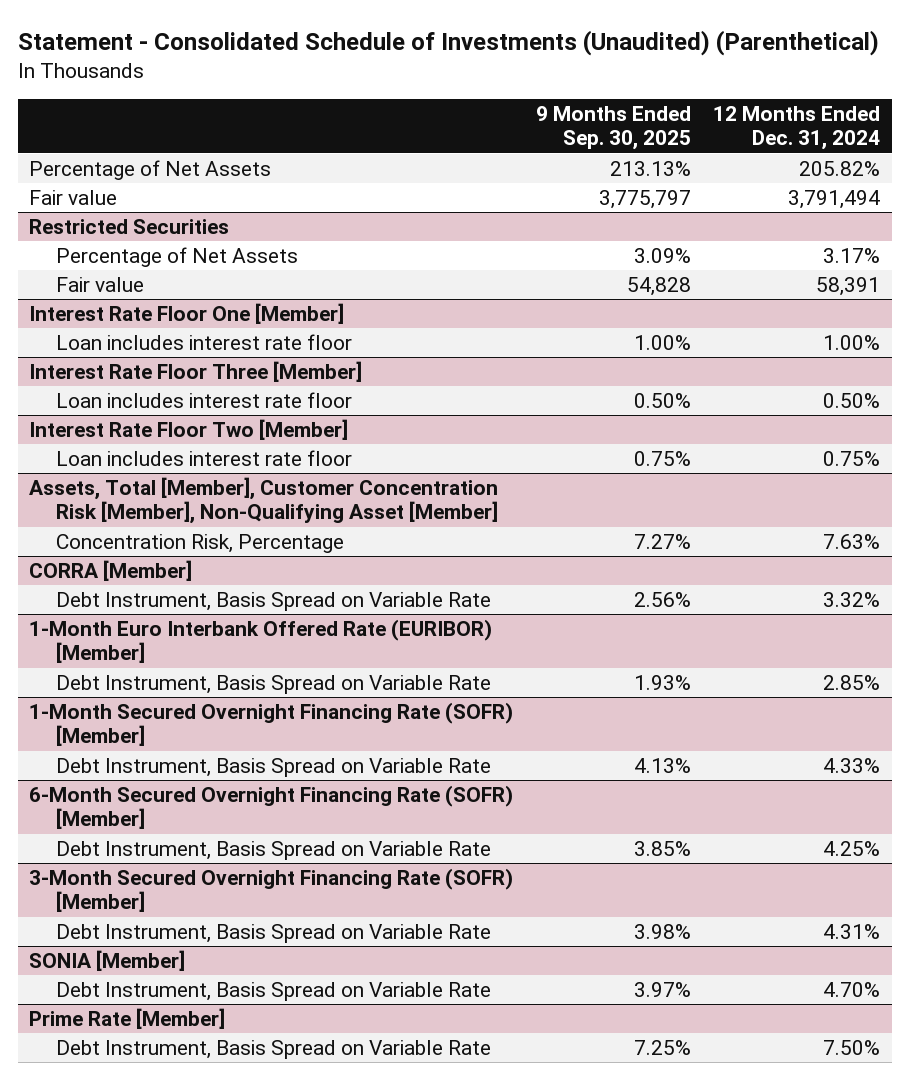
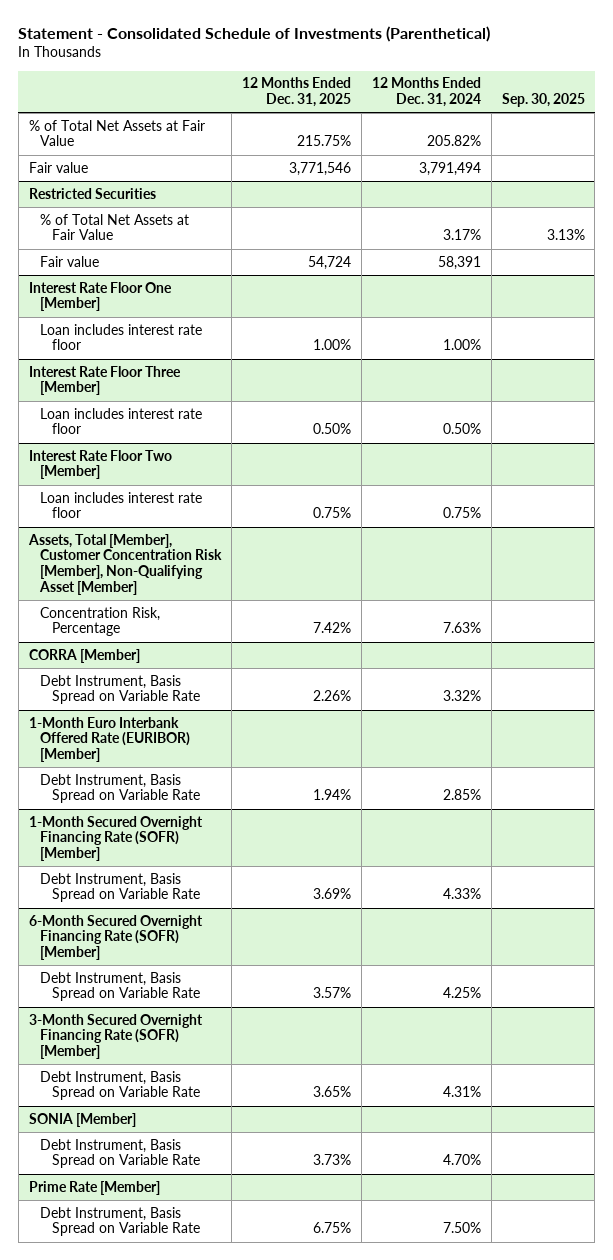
[17,30,879,57] Statement - Consolidated Schedule of Investments (Unaudited) (Parenthetical) -> [18,26,491,43] Statement - Consolidated Schedule of Investments (Parenthetical)
[535,106,691,151] 9 Months Ended Sep. 30, 2025 -> none
none -> [242,77,352,108] 12 Months Ended Dec. 31, 2025
none -> [501,93,585,108] Sep. 30, 2025
[29,160,272,181] Percentage of Net Assets -> [28,119,205,147] % of Total Net Assets at Fair Value
[56,247,299,268] Percentage of Net Assets -> [40,213,190,241] % of Total Net Assets at Fair Value

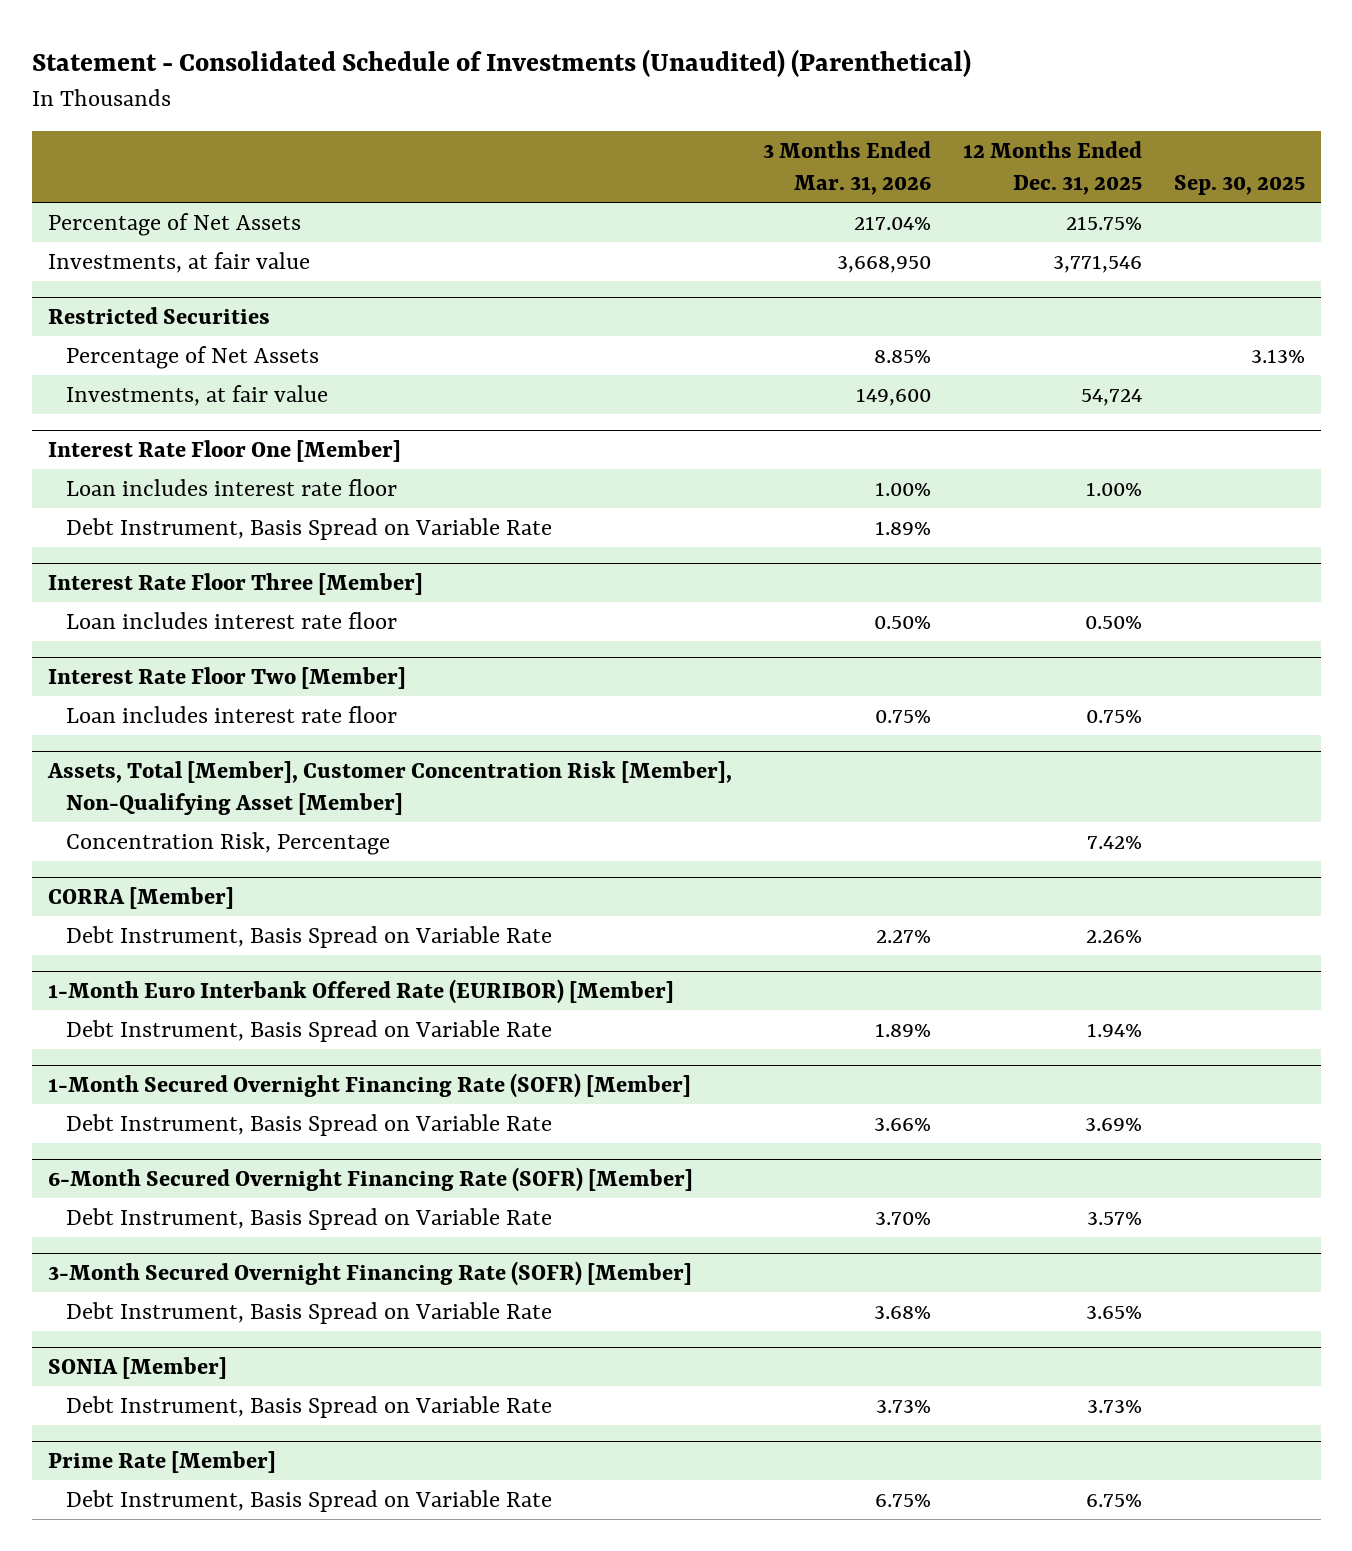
[18,26,491,43] Statement - Consolidated Schedule of Investments (Parenthetical) -> [31,49,971,78] Statement - Consolidated Schedule of Investments (Unaudited) (Parenthetical)
[371,77,481,108] 12 Months Ended Dec. 31, 2024 -> none
none -> [763,141,932,196] 3 Months Ended Mar. 31, 2026
[28,119,205,147] % of Total Net Assets at Fair Value -> [47,212,301,236] Percentage of Net Assets
[28,161,88,173] Fair value -> [47,251,310,273] Investments, at fair value
[40,213,190,241] % of Total Net Assets at Fair Value -> [66,345,320,369] Percentage of Net Assets
[40,255,100,267] Fair value -> [66,384,329,406] Investments, at fair value
none -> [66,517,553,540] Debt Instrument, Basis Spread on Variable Rate

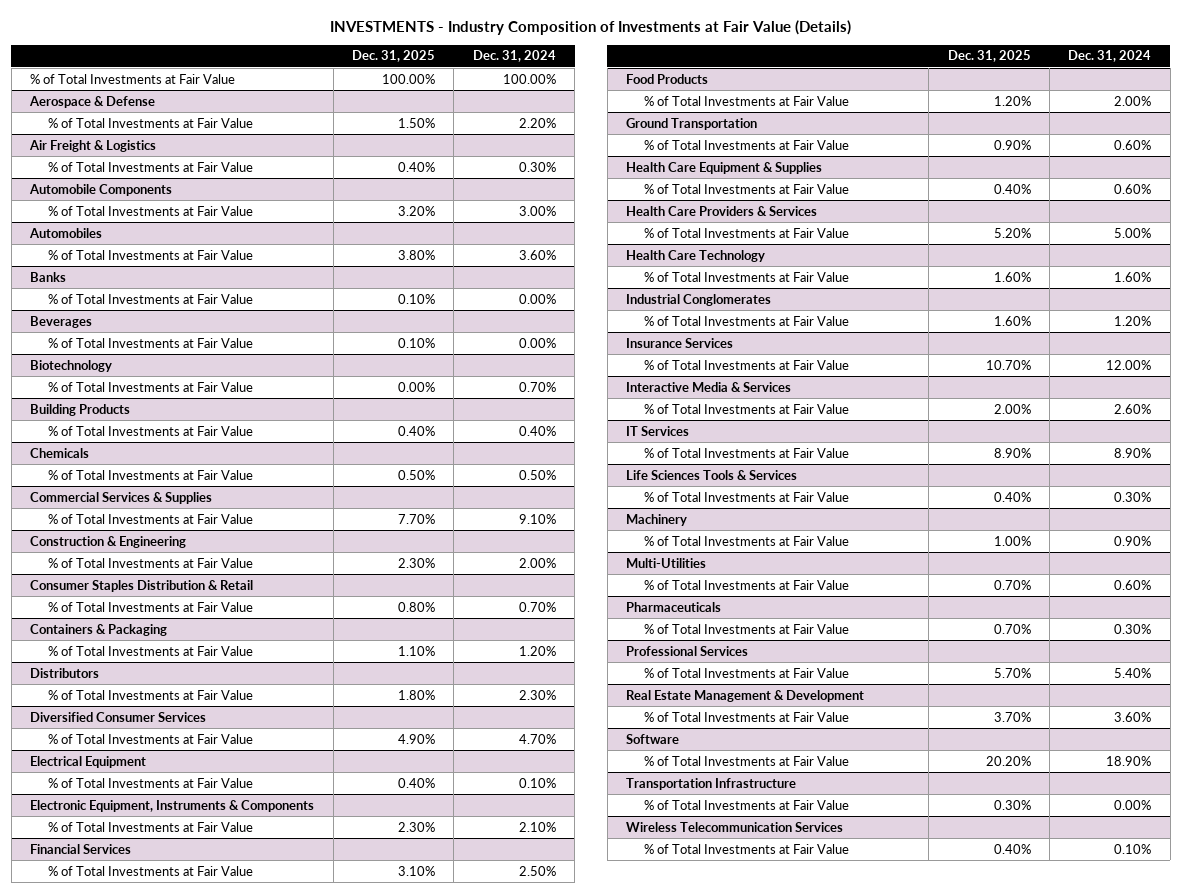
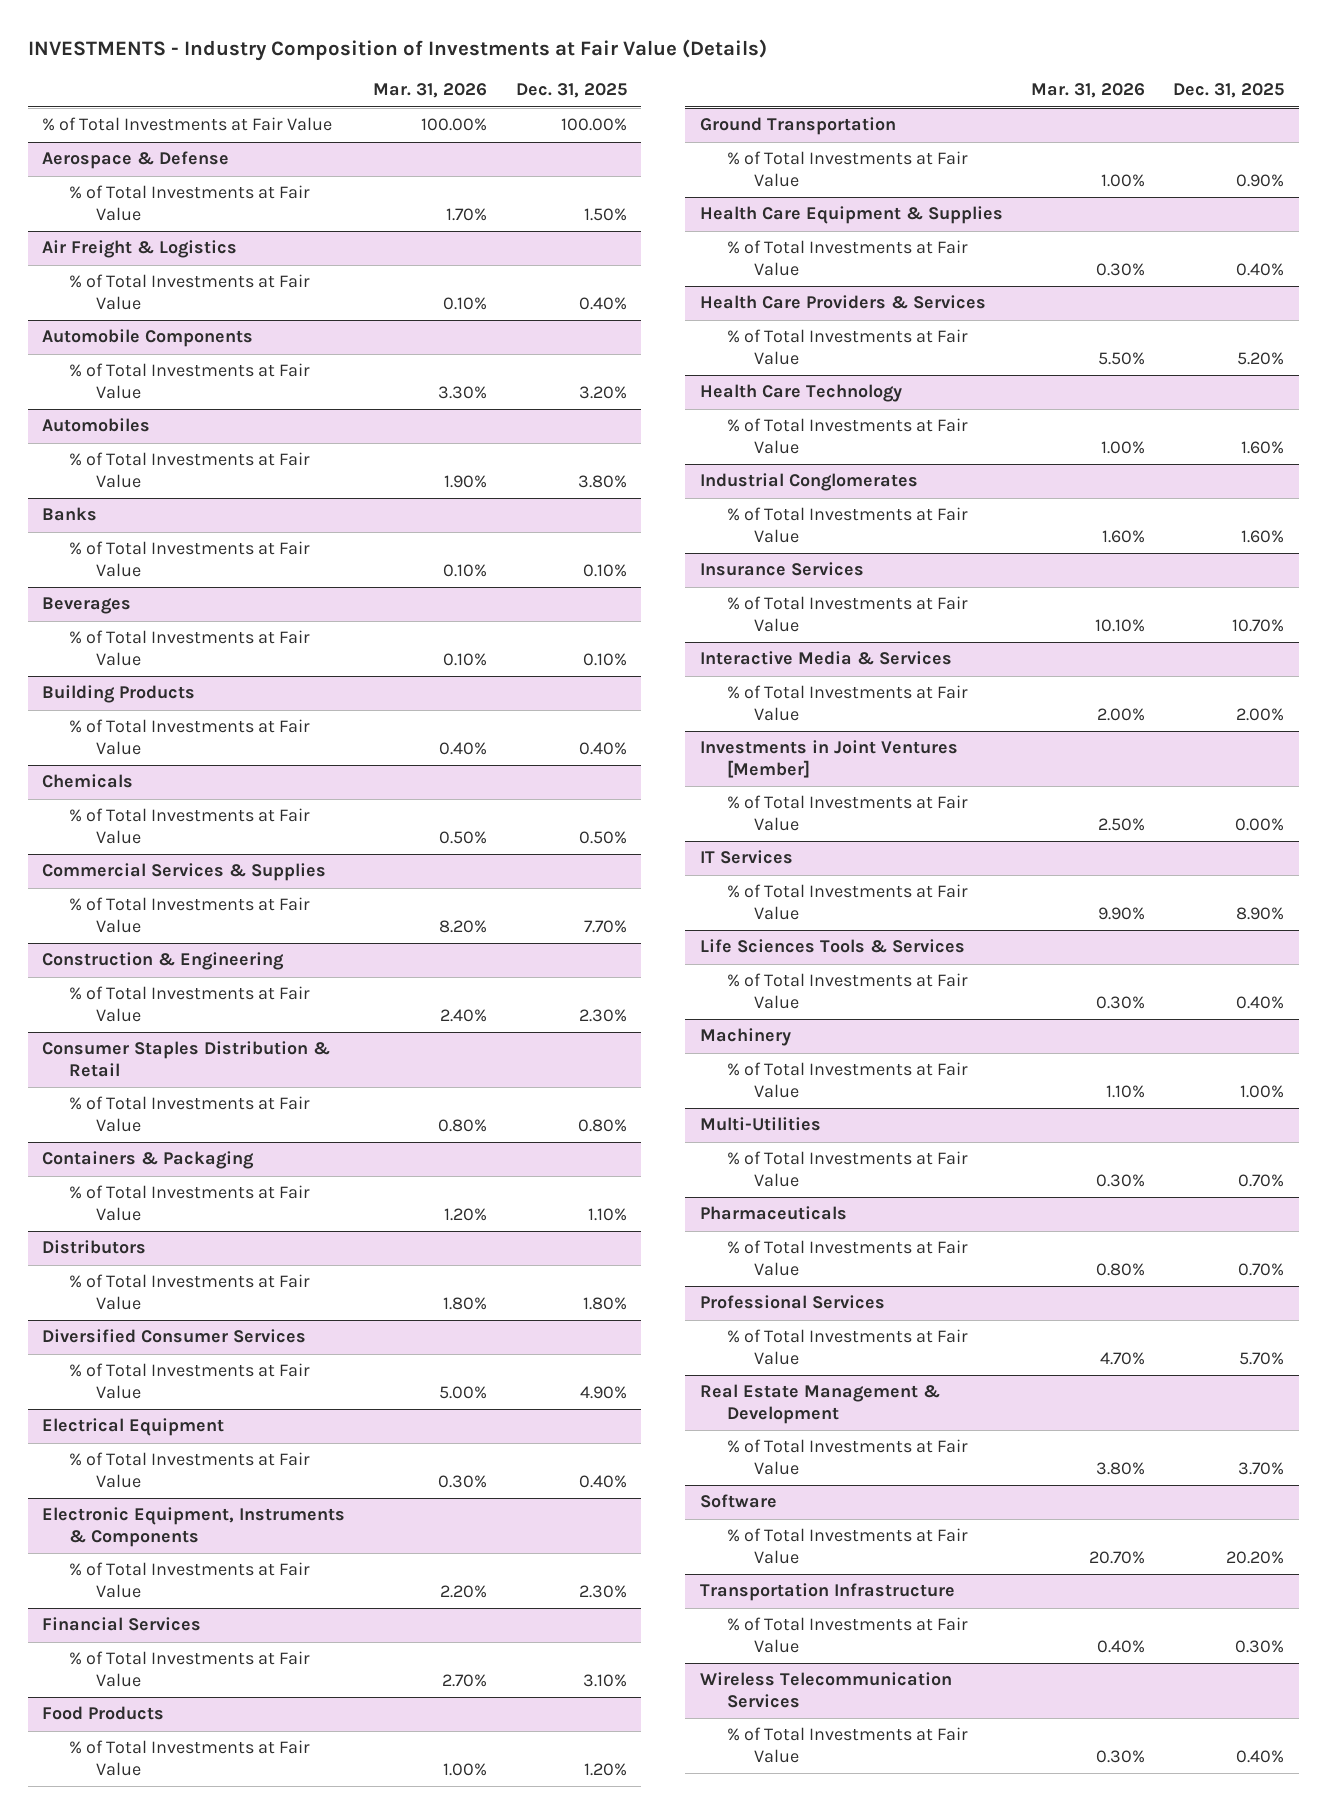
[472,50,556,63] Dec. 31, 2024 -> none
none -> [373,83,488,99] Mar. 31, 2026
[30,359,113,372] Biotechnology -> none
[48,381,254,392] % of Total Investments at Fair Value -> none
none -> [699,740,958,778] Investments in Joint Ventures [Member]
none -> [726,795,968,831] % of Total Investments at Fair Value

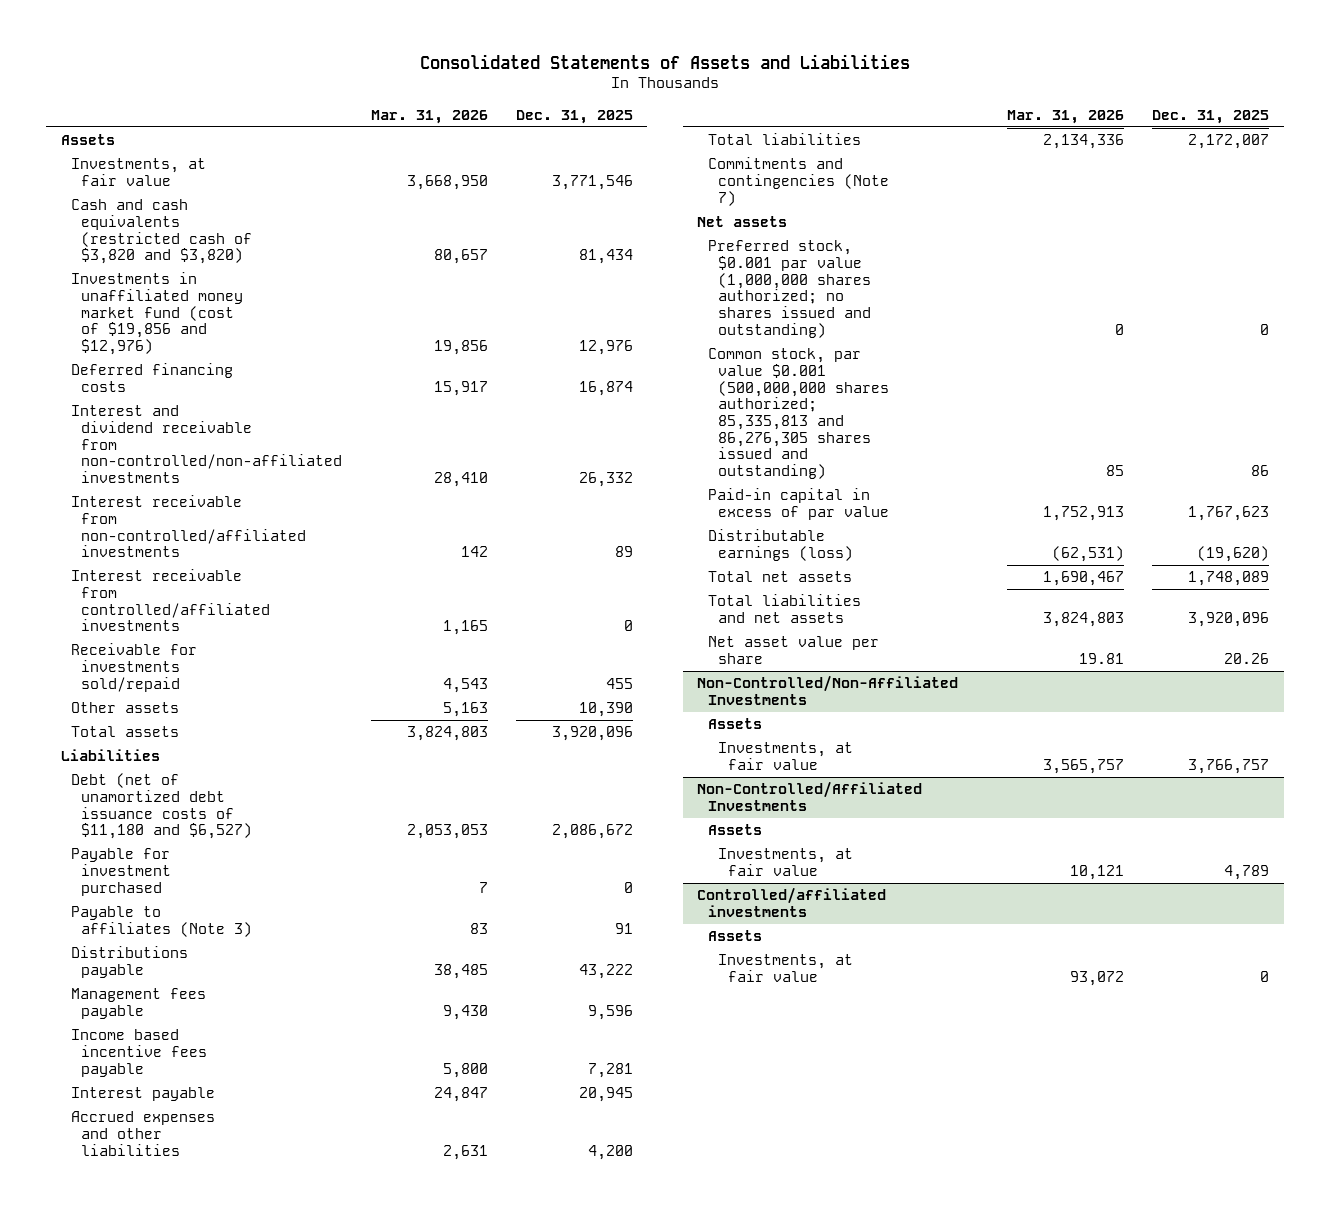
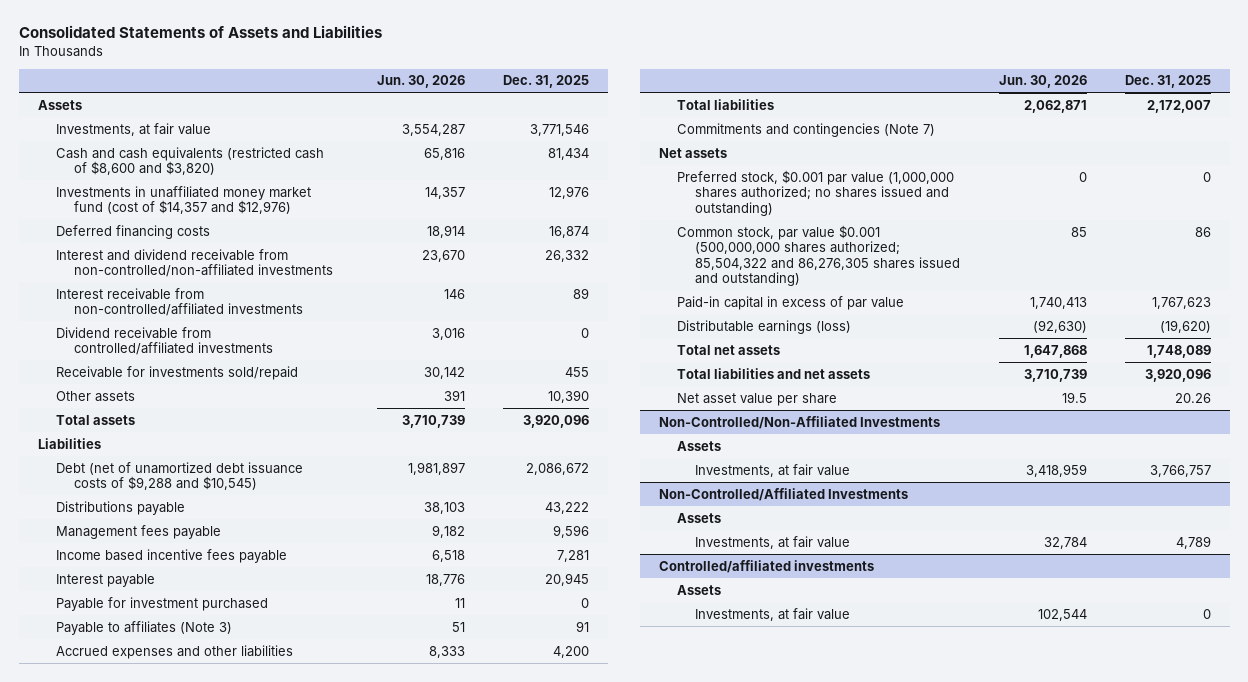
[370,109,488,124] Mar. 31, 2026 -> none
none -> [376,75,465,89] Jun. 30, 2026
[70,199,253,265] Cash and cash equivalents (restricted cash of $3,820 and $3,820) -> [55,146,324,176] Cash and cash equivalents (restricted cash of $8,600 and $3,820)
[70,272,244,356] Investments in unaffiliated money market fund (cost of $19,856 and $12,976) -> [55,185,311,215] Investments in unaffiliated money market fund (cost of $14,357 and $12,976)
[70,569,271,632] Interest receivable from controlled/affiliated investments -> [55,326,273,356] Dividend receivable from controlled/affiliated investments
[70,773,253,840] Debt (net of unamortized debt issuance costs of $11,180 and $6,527) -> [55,461,303,491] Debt (net of unamortized debt issuance costs of $9,288 and $10,545)
[70,848,172,896] Payable for investment purchased -> [55,596,268,611] Payable for investment purchased
[70,906,253,937] Payable to affiliates (Note 3) -> [55,620,232,635] Payable to affiliates (Note 3)
[707,348,890,480] Common stock, par value $0.001 (500,000,000 shares authorized; 85,335,813 and 86,276,305 shares issued and outstanding) -> [677,224,961,287] Common stock, par value $0.001 (500,000,000 shares authorized; 85,504,322 and 86,276,305 shares issued and outstanding)

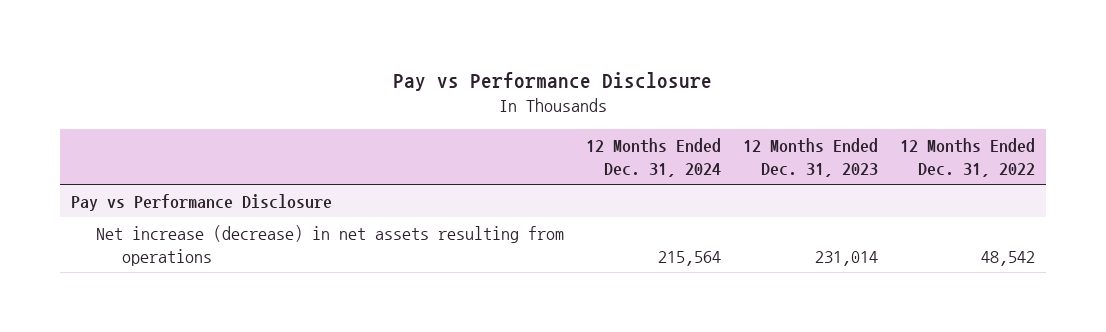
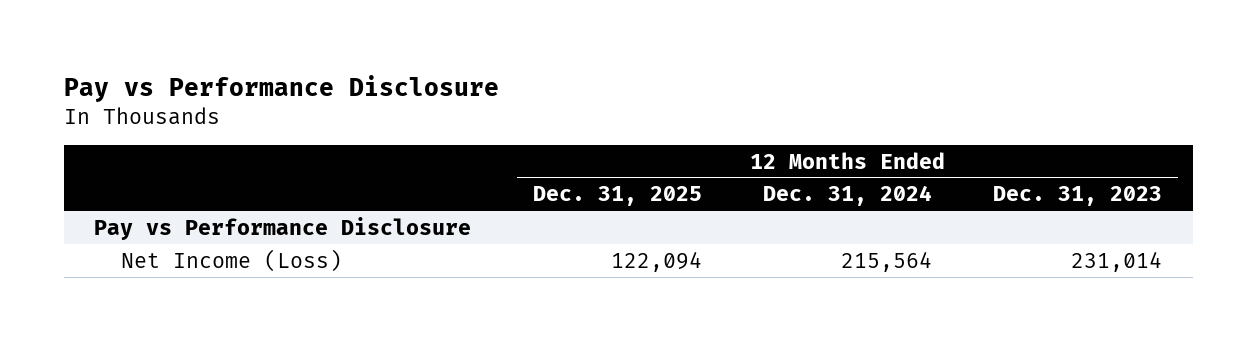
[899,137,1035,177] 12 Months Ended Dec. 31, 2022 -> none
none -> [532,186,702,207] Dec. 31, 2025
[96,224,565,266] Net increase (decrease) in net assets resulting from operations -> [121,248,343,272] Net Income (Loss)

